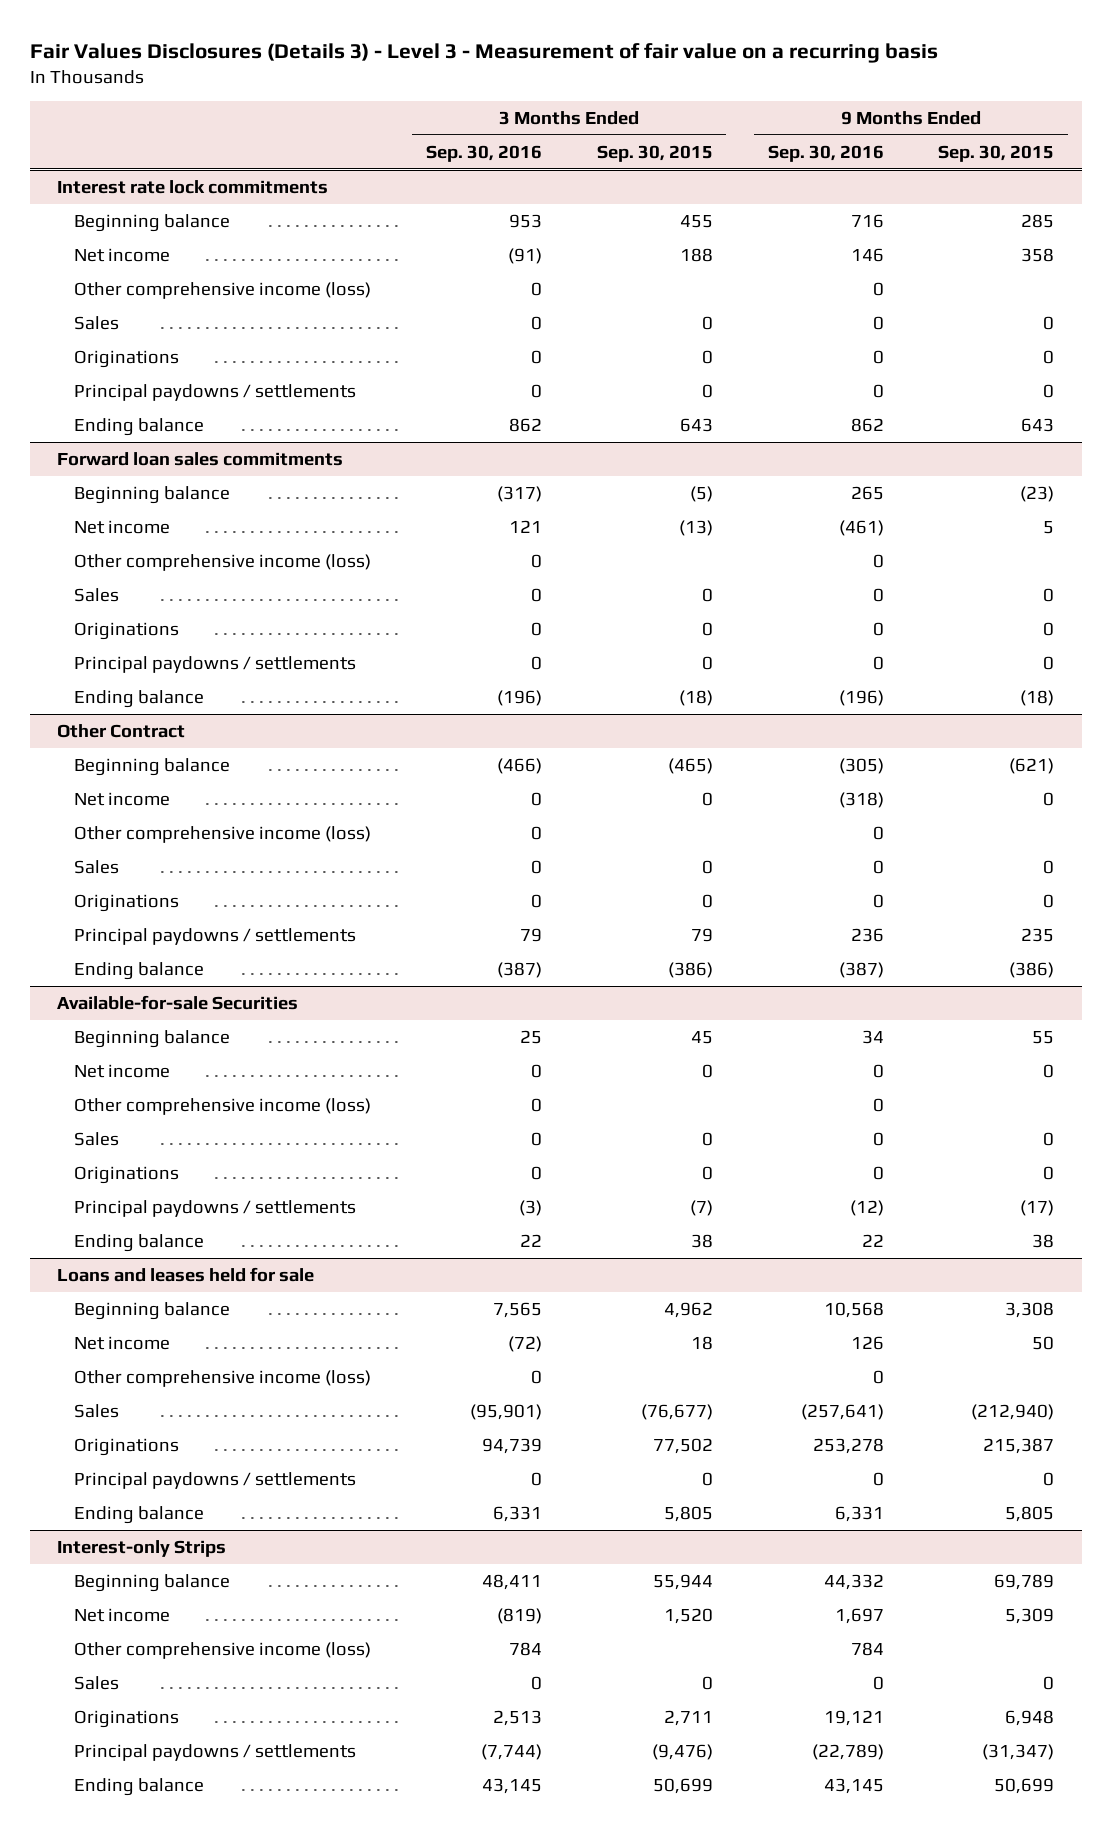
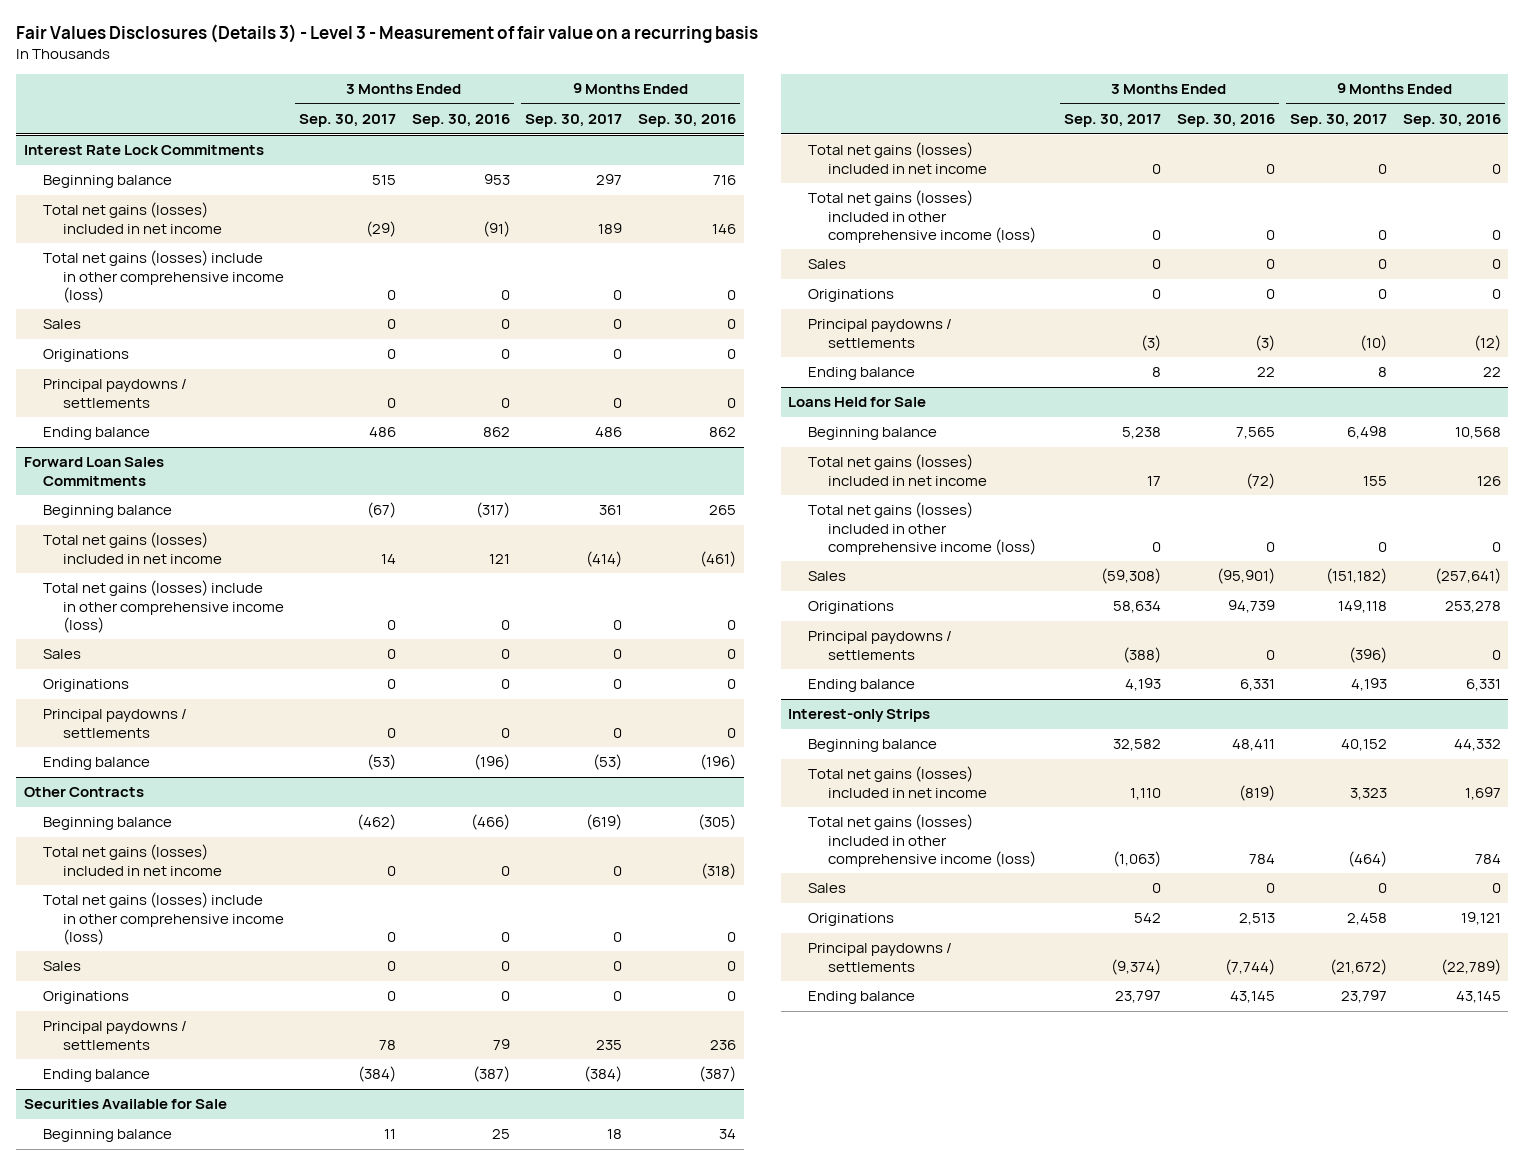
[596,144,713,162] Sep. 30, 2015 -> none
[938,144,1055,162] Sep. 30, 2015 -> none
none -> [299,114,397,128] Sep. 30, 2017
none -> [525,114,623,128] Sep. 30, 2017
[56,179,328,194] Interest rate lock commitments -> [23,145,264,156] Interest Rate Lock Commitments
[74,247,171,262] Net income -> [43,202,222,234] Total net gains (losses) included in net income
[74,281,372,299] Other comprehensive income (loss) -> [43,250,284,303] Total net gains (losses) include in other comprehensive income (loss)
[56,451,343,466] Forward loan sales commitments -> [23,457,164,486] Forward Loan Sales Commitments
[74,519,171,534] Net income -> [43,532,222,564] Total net gains (losses) included in net income
[74,553,372,571] Other comprehensive income (loss) -> [43,580,284,633] Total net gains (losses) include in other comprehensive income (loss)
[56,723,185,738] Other Contract -> [23,787,144,798] Other Contracts
[74,791,171,806] Net income -> [43,844,222,876] Total net gains (losses) included in net income
[74,825,372,843] Other comprehensive income (loss) -> [43,892,284,945] Total net gains (losses) include in other comprehensive income (loss)
[56,994,298,1010] Available-for-sale Securities -> [23,1099,227,1110] Securities Available for Sale
[74,1063,171,1078] Net income -> [808,142,987,174] Total net gains (losses) included in net income
[74,1097,372,1115] Other comprehensive income (loss) -> [808,190,1036,243] Total net gains (losses) included in other comprehensive income (loss)
[56,1266,314,1282] Loans and leases held for sale -> [788,397,927,408] Loans Held for Sale
[74,1335,171,1350] Net income -> [808,454,987,486] Total net gains (losses) included in net income
[74,1369,372,1387] Other comprehensive income (loss) -> [808,502,1036,555] Total net gains (losses) included in other comprehensive income (loss)
[74,1607,171,1622] Net income -> [808,766,987,798] Total net gains (losses) included in net income
[74,1641,372,1659] Other comprehensive income (loss) -> [808,814,1036,867] Total net gains (losses) included in other comprehensive income (loss)

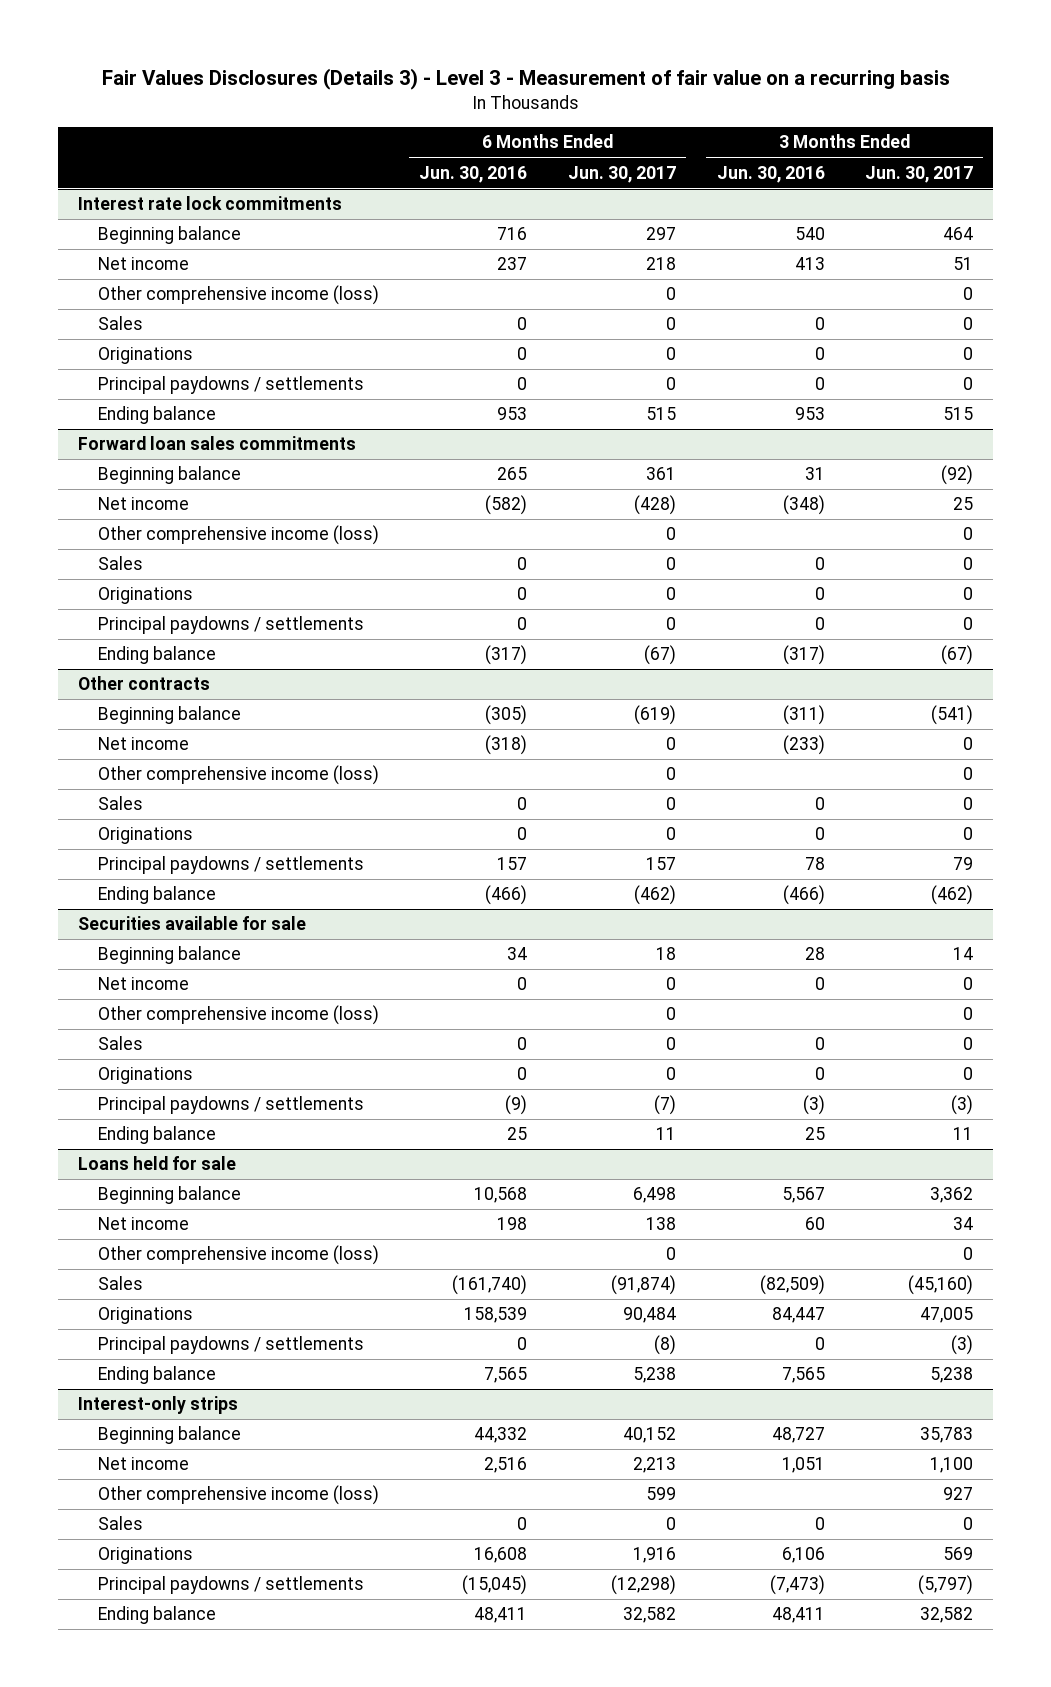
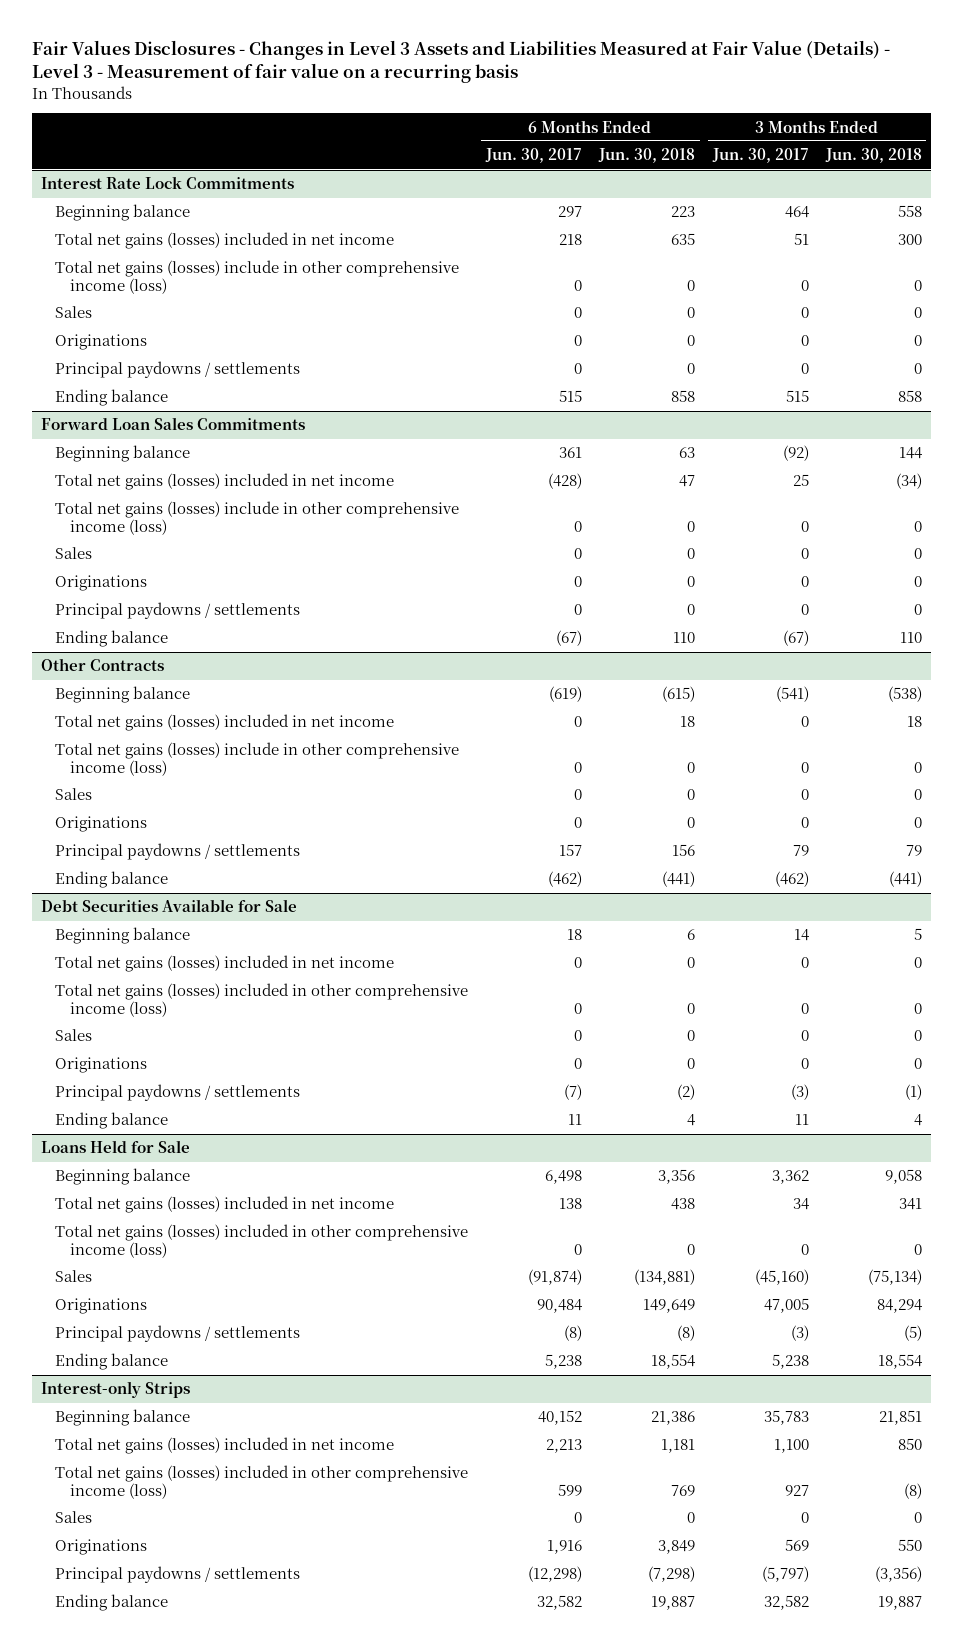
[101,68,950,91] Fair Values Disclosures (Details 3) - Level 3 - Measurement of fair value on a recurring basis -> [32,40,891,84] Fair Values Disclosures - Changes in Level 3 Assets and Liabilities Measured at Fair Value (Details) - Level 3 - Measurement of fair value on a recurring basis
[419,165,528,183] Jun. 30, 2016 -> none
[716,165,825,183] Jun. 30, 2016 -> none
none -> [598,148,696,164] Jun. 30, 2018
none -> [825,148,923,164] Jun. 30, 2018
[78,196,343,211] Interest rate lock commitments -> [40,176,294,190] Interest Rate Lock Commitments
[97,257,189,271] Net income -> [55,232,395,250] Total net gains (losses) included in net income
[97,285,379,306] Other comprehensive income (loss) -> [55,260,460,295] Total net gains (losses) include in other comprehensive income (loss)
[78,436,357,451] Forward loan sales commitments -> [40,417,305,431] Forward Loan Sales Commitments
[97,497,189,511] Net income -> [55,473,395,491] Total net gains (losses) included in net income
[97,525,379,546] Other comprehensive income (loss) -> [55,501,460,536] Total net gains (losses) include in other comprehensive income (loss)
[78,676,211,691] Other contracts -> [40,658,164,672] Other Contracts
[97,737,189,751] Net income -> [55,714,395,732] Total net gains (losses) included in net income
[97,765,379,786] Other comprehensive income (loss) -> [55,742,460,777] Total net gains (losses) include in other comprehensive income (loss)
[78,916,307,931] Securities available for sale -> [40,899,297,913] Debt Securities Available for Sale
[97,977,189,991] Net income -> [55,955,395,973] Total net gains (losses) included in net income
[97,1005,379,1026] Other comprehensive income (loss) -> [55,983,469,1018] Total net gains (losses) included in other comprehensive income (loss)
[78,1156,237,1171] Loans held for sale -> [40,1140,190,1154] Loans Held for Sale
[97,1217,189,1231] Net income -> [55,1196,395,1214] Total net gains (losses) included in net income
[97,1245,379,1266] Other comprehensive income (loss) -> [55,1224,469,1259] Total net gains (losses) included in other comprehensive income (loss)
[78,1396,239,1415] Interest-only strips -> [40,1381,190,1399] Interest-only Strips
[97,1457,189,1471] Net income -> [55,1437,395,1455] Total net gains (losses) included in net income
[97,1485,379,1506] Other comprehensive income (loss) -> [55,1465,469,1500] Total net gains (losses) included in other comprehensive income (loss)

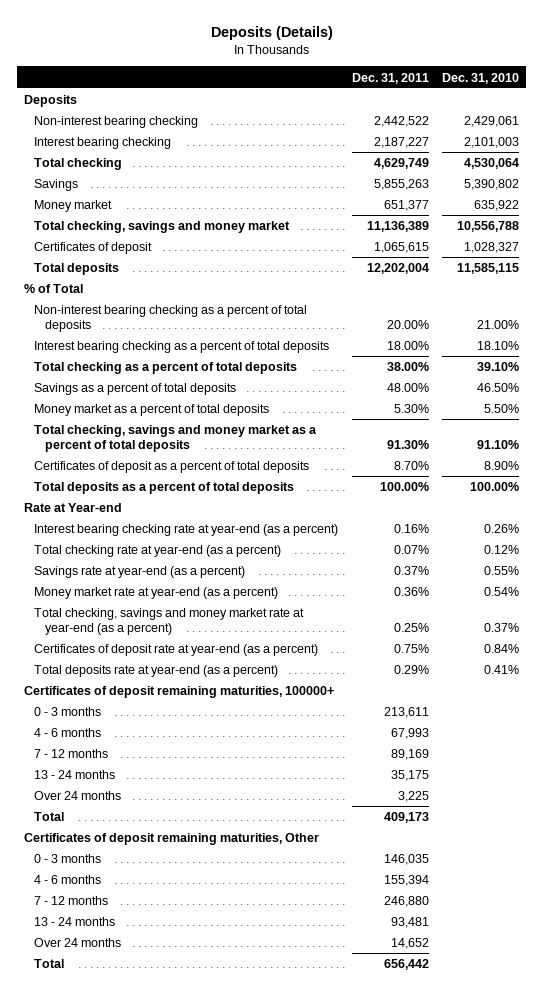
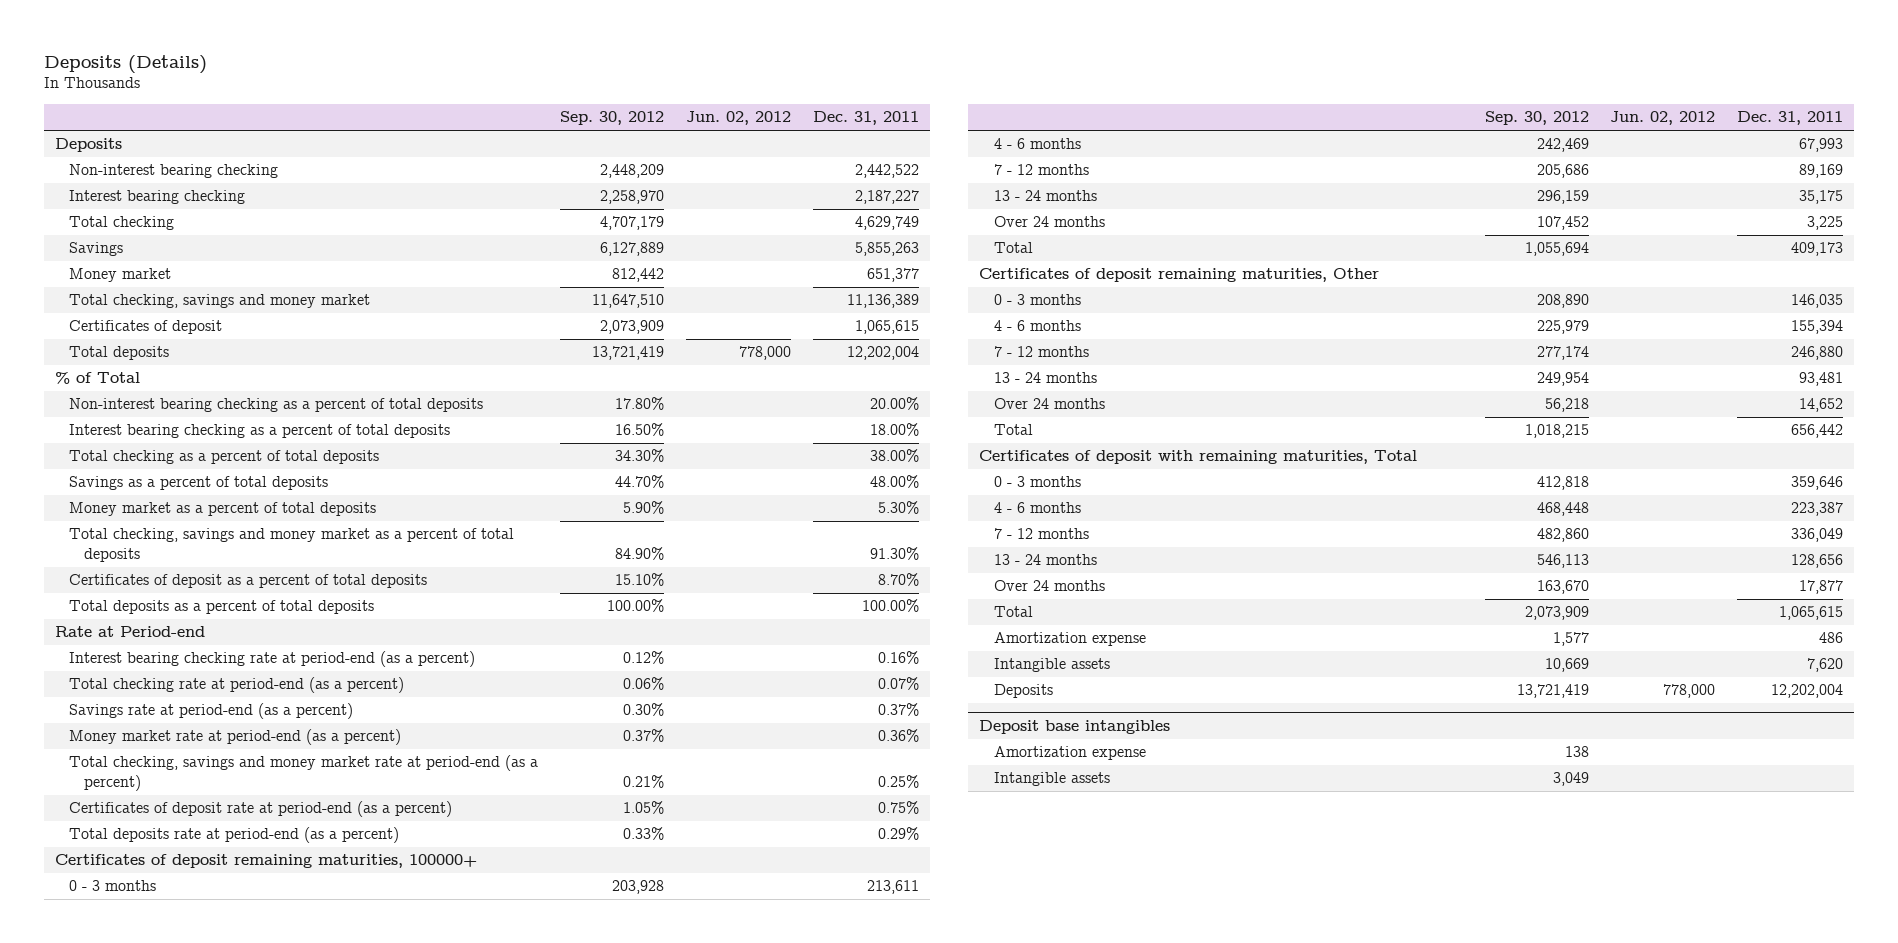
[442,72,520,84] Dec. 31, 2010 -> none
none -> [560,111,665,126] Sep. 30, 2012
none -> [685,111,791,126] Jun. 02, 2012
[23,503,122,513] Rate at Year-end -> [54,626,205,638] Rate at Period-end
[34,524,339,537] Interest bearing checking rate at year-end (as a percent) -> [69,651,476,668] Interest bearing checking rate at period-end (as a percent)
[34,545,282,558] Total checking rate at year-end (as a percent) -> [69,677,405,694] Total checking rate at period-end (as a percent)
[34,566,246,579] Savings rate at year-end (as a percent) -> [69,703,354,720] Savings rate at period-end (as a percent)
[34,587,279,600] Money market rate at year-end (as a percent) -> [69,729,402,746] Money market rate at period-end (as a percent)
[34,608,305,635] Total checking, savings and money market rate at year-end (as a percent) -> [69,755,539,792] Total checking, savings and money market rate at period-end (as a percent)
[34,644,319,657] Certificates of deposit rate at year-end (as a percent) -> [69,801,453,818] Certificates of deposit rate at period-end (as a percent)
[34,665,279,678] Total deposits rate at year-end (as a percent) -> [69,827,400,844] Total deposits rate at period-end (as a percent)
none -> [979,450,1418,465] Certificates of deposit with remaining maturities, Total
none -> [993,476,1081,488] 0 - 3 months
none -> [993,502,1081,514] 4 - 6 months
none -> [993,528,1089,540] 7 - 12 months
none -> [993,554,1097,566] 13 - 24 months
none -> [993,580,1105,592] Over 24 months
none -> [993,606,1033,618] Total
none -> [993,632,1146,647] Amortization expense
none -> [993,658,1110,673] Intangible assets
none -> [993,684,1053,699] Deposits
none -> [979,720,1171,735] Deposit base intangibles
none -> [993,746,1146,761] Amortization expense
none -> [993,772,1110,787] Intangible assets

